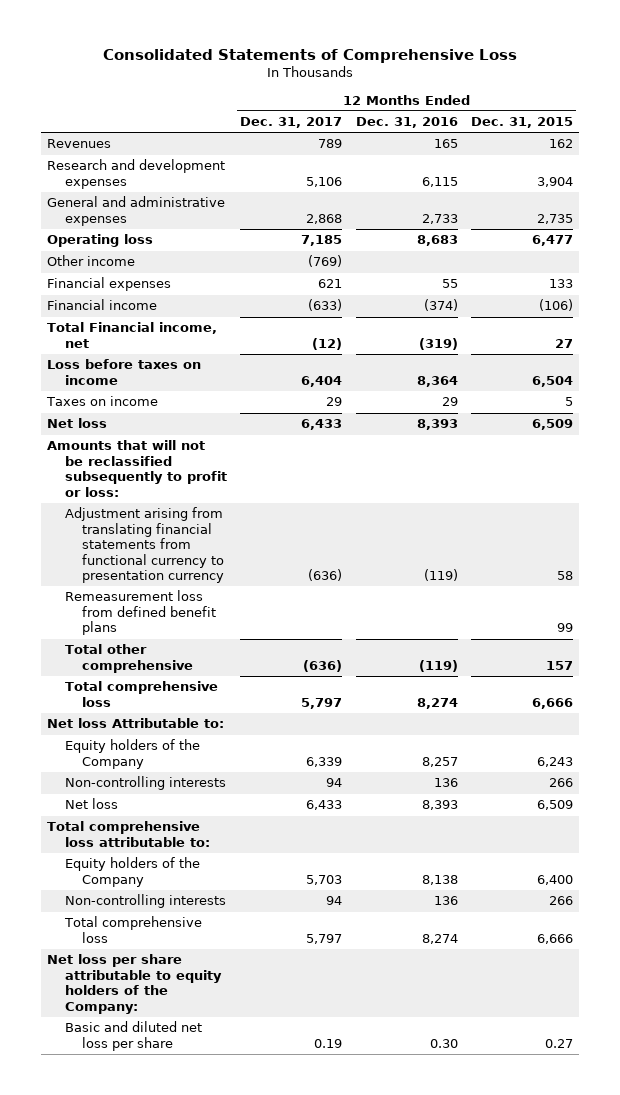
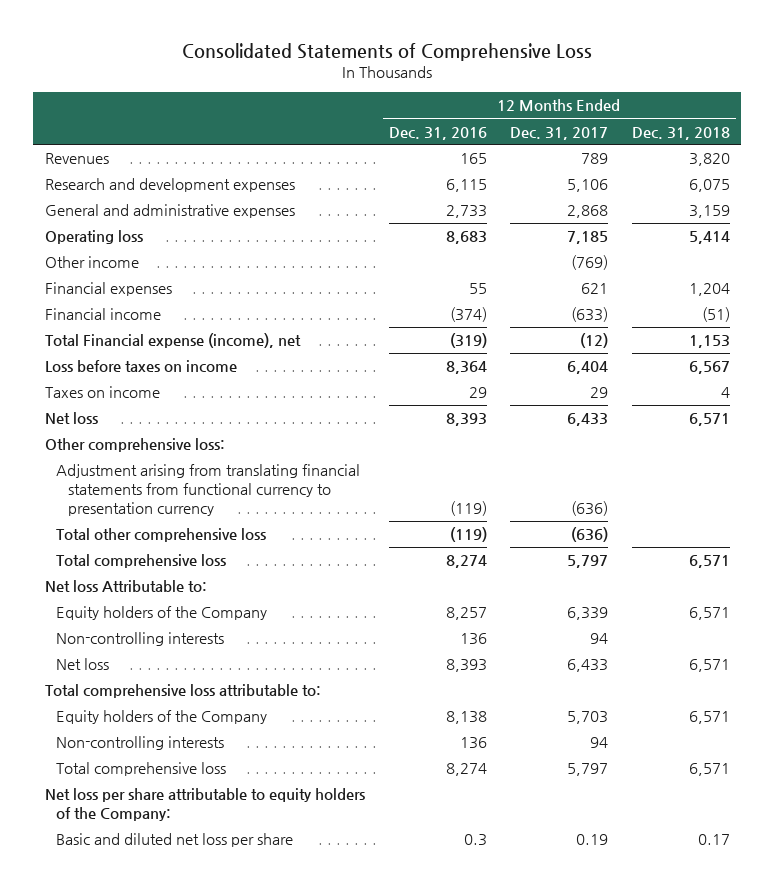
[470,117,573,129] Dec. 31, 2015 -> none
none -> [631,126,730,140] Dec. 31, 2018
[47,322,218,348] Total Financial income, net -> [45,333,302,349] Total Financial expense (income), net
[47,440,227,497] Amounts that will not be reclassified subsequently to profit or loss: -> [45,438,226,453] Other comprehensive loss:
[64,590,217,636] Remeasurement loss from defined benefit plans -> none
[64,644,194,673] Total other comprehensive -> [56,528,267,543] Total other comprehensive loss
[429,1038,458,1048] 0.30 -> [463,834,487,847] 0.3

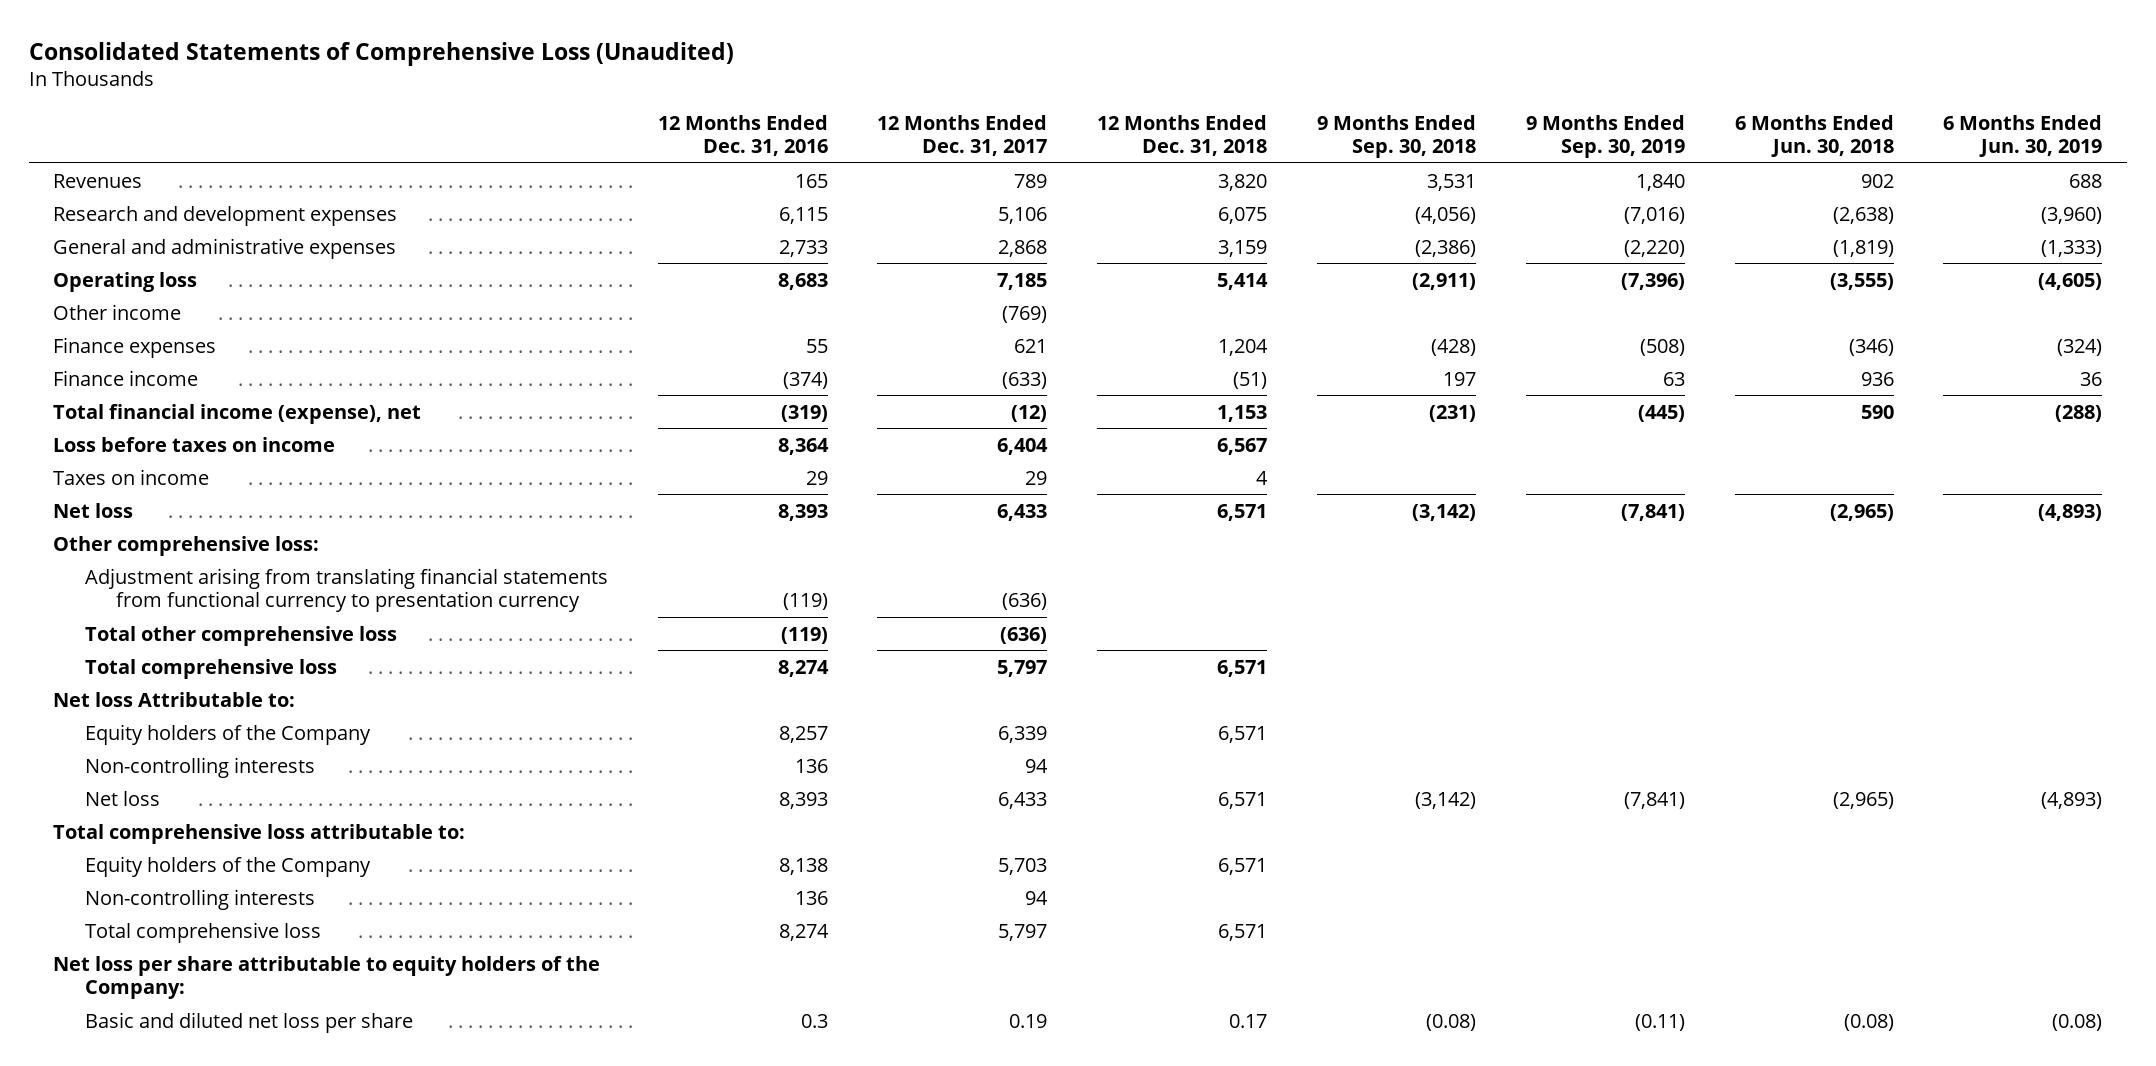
[182,42,593,61] Consolidated Statements of Comprehensive Loss -> [28,41,734,66] Consolidated Statements of Comprehensive Loss (Unaudited)
none -> [1316,115,1476,159] 9 Months Ended Sep. 30, 2018
none -> [1525,115,1685,159] 9 Months Ended Sep. 30, 2019
none -> [1734,115,1894,158] 6 Months Ended Jun. 30, 2018
none -> [1943,115,2103,158] 6 Months Ended Jun. 30, 2019
[45,282,173,297] Financial expenses -> [53,336,217,358] Finance expenses
[45,308,162,321] Financial income -> [53,369,199,386] Finance income
[45,333,302,349] Total Financial expense (income), net -> [53,403,422,424] Total financial income (expense), net

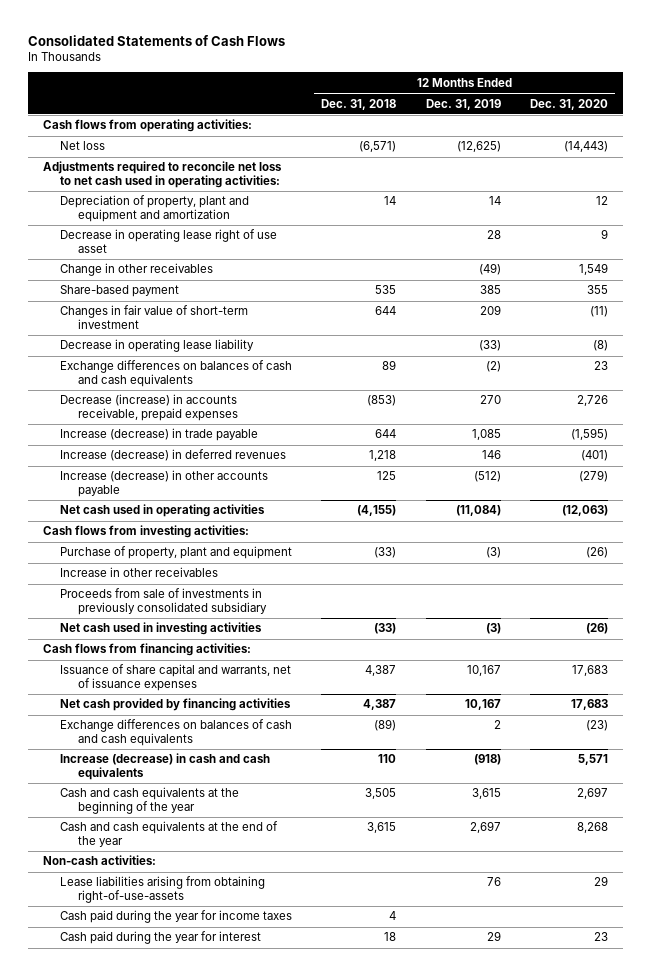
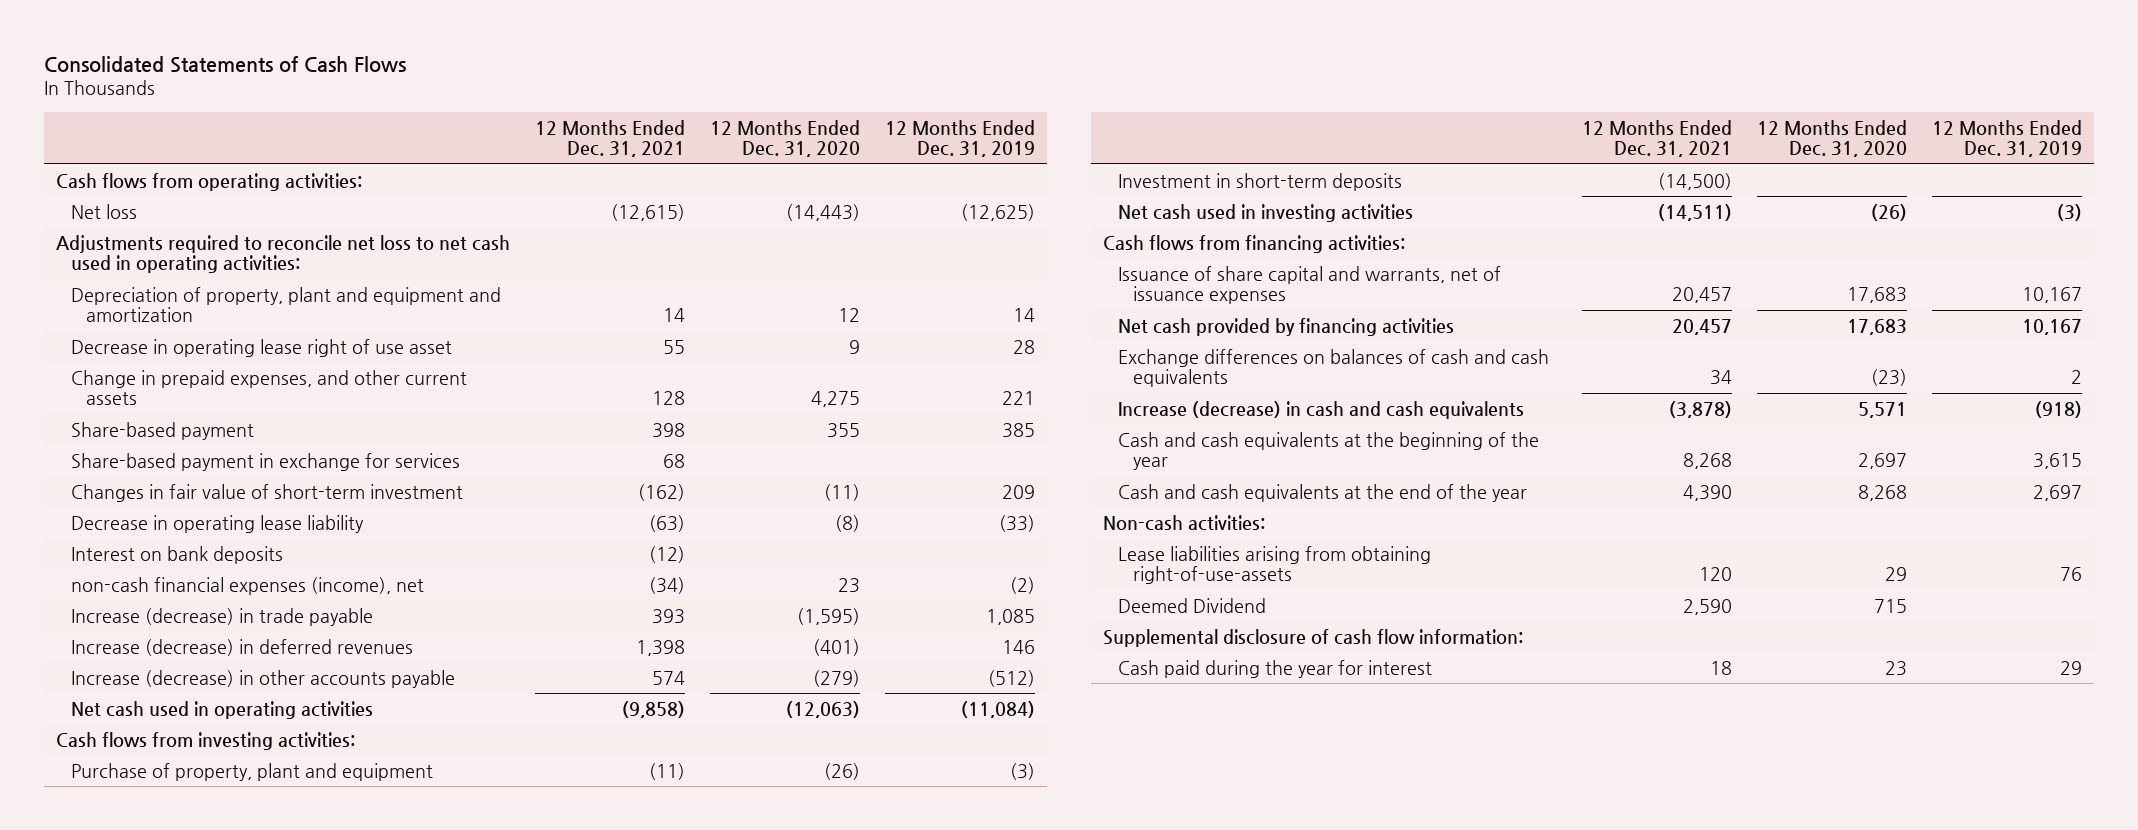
[321,98,397,110] Dec. 31, 2018 -> none
none -> [535,119,686,158] 12 Months Ended Dec. 31, 2021
[60,263,214,277] Change in other receivables -> none
none -> [71,369,468,406] Change in prepaid expenses, and other current assets
none -> [71,452,461,471] Share-based payment in exchange for services
[60,394,238,422] Decrease (increase) in accounts receivable, prepaid expenses -> none
none -> [71,545,284,564] Interest on bank deposits
[60,360,293,388] Exchange differences on balances of cash and cash equivalents -> [71,576,425,595] non-cash financial expenses (income), net
[60,567,219,578] Increase in other receivables -> none
[60,588,267,616] Proceeds from sale of investments in previously consolidated subsidiary -> none
none -> [1118,172,1403,191] Investment in short-term deposits
[60,910,293,924] Cash paid during the year for income taxes -> none
none -> [1118,597,1267,613] Deemed Dividend
none -> [1103,628,1524,647] Supplemental disclosure of cash flow information:

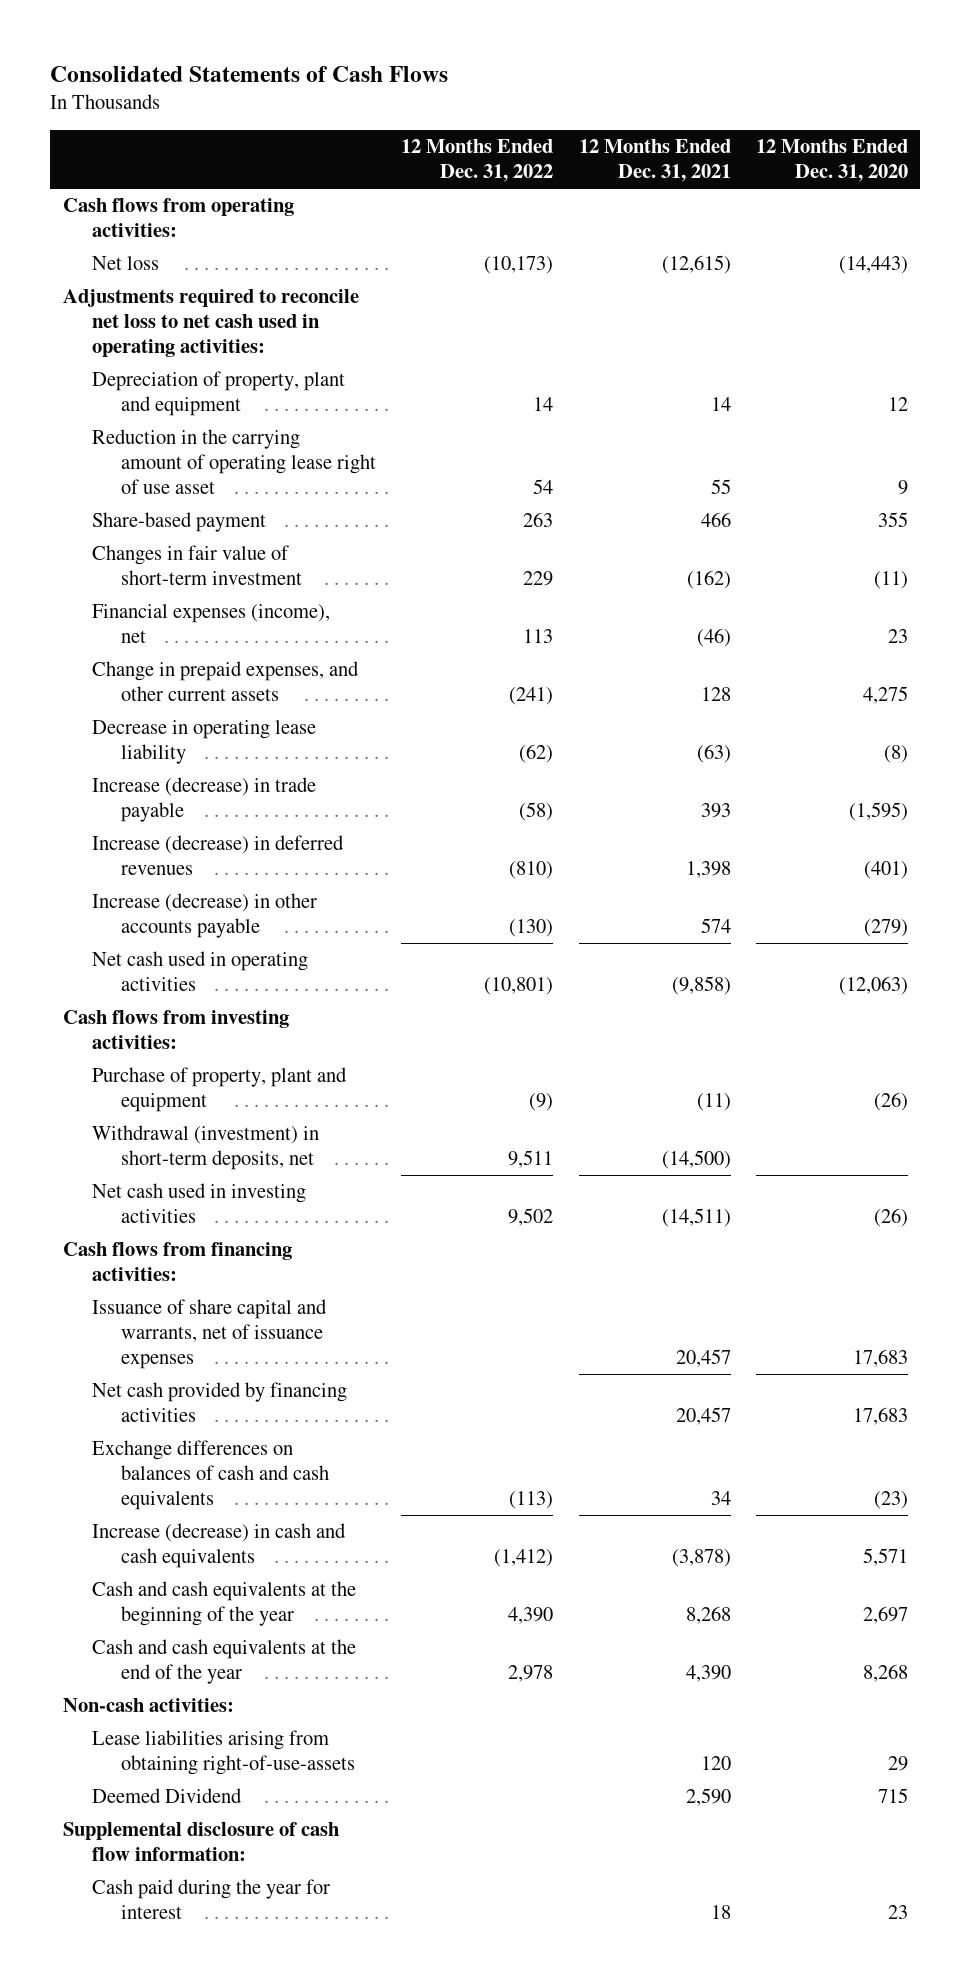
[884,119,1035,158] 12 Months Ended Dec. 31, 2019 -> none
none -> [401,139,554,183] 12 Months Ended Dec. 31, 2022
[71,452,461,471] Share-based payment in exchange for services -> none
[71,286,502,323] Depreciation of property, plant and equipment and amortization -> [91,371,345,417] Depreciation of property, plant and equipment
[71,338,453,357] Decrease in operating lease right of use asset -> [91,429,377,495] Reduction in the carrying amount of operating lease right of use asset
[652,422,686,438] 398 -> [700,512,731,528] 466
none -> [91,604,330,644] Financial expenses (income), net
[71,369,468,406] Change in prepaid expenses, and other current assets -> [91,661,359,702] Change in prepaid expenses, and other current assets
[71,545,284,564] Interest on bank deposits -> none
[71,576,425,595] non-cash financial expenses (income), net -> none
[1118,172,1403,191] Investment in short-term deposits -> [91,1125,319,1171] Withdrawal (investment) in short-term deposits, net

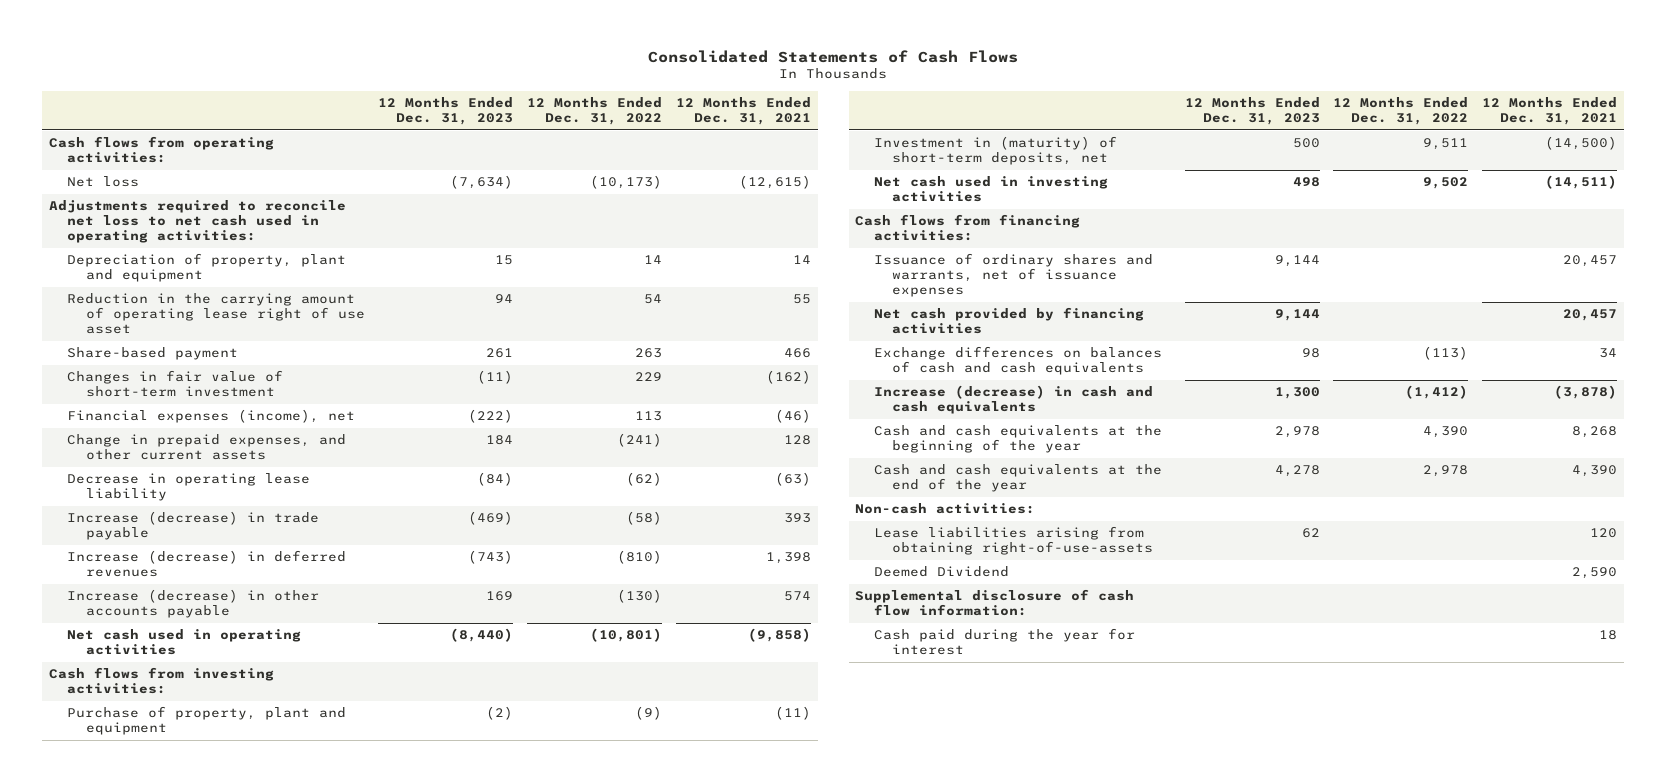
[755,139,908,183] 12 Months Ended Dec. 31, 2020 -> none
none -> [378,97,514,126] 12 Months Ended Dec. 31, 2023
[91,1125,319,1171] Withdrawal (investment) in short-term deposits, net -> [873,136,1117,166] Investment in (maturity) of short-term deposits, net
[91,1299,327,1370] Issuance of share capital and warrants, net of issuance expenses -> [873,253,1153,298] Issuance of ordinary shares and warrants, net of issuance expenses

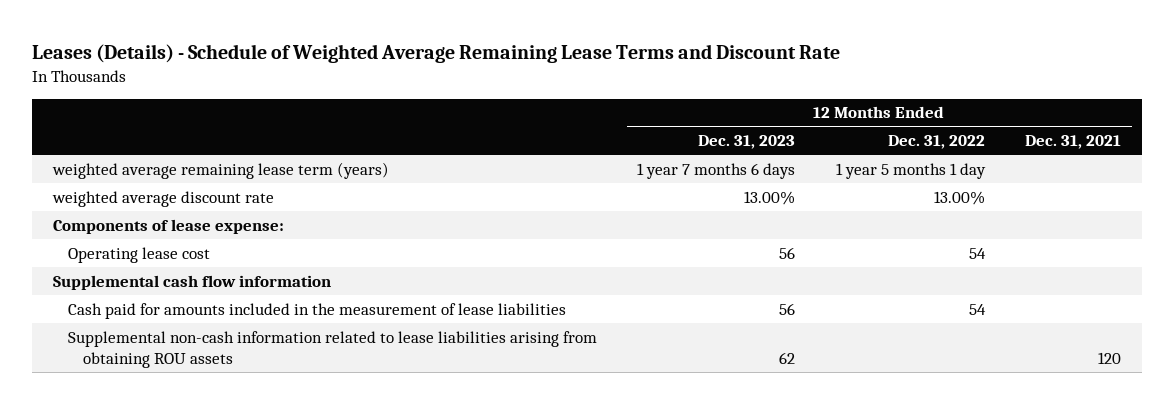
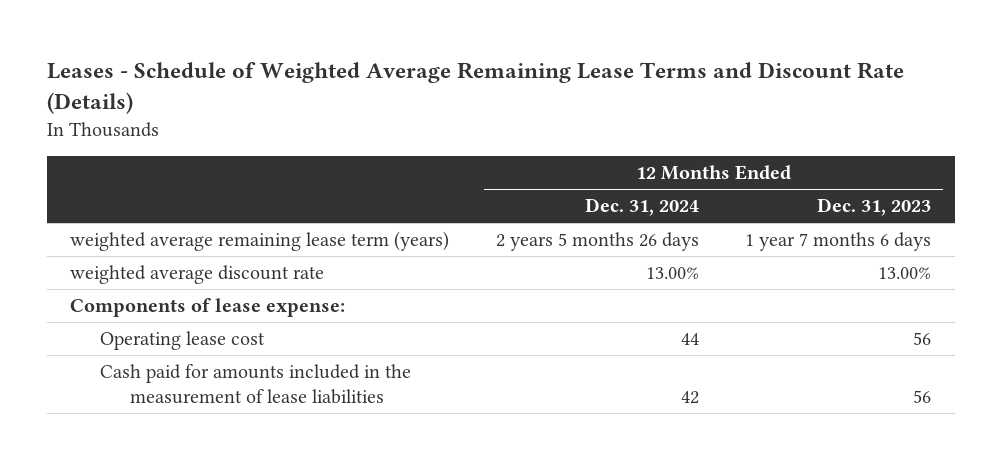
[32,43,841,63] Leases (Details) - Schedule of Weighted Average Remaining Lease Terms and Discount Rate -> [47,62,905,115] Leases - Schedule of Weighted Average Remaining Lease Terms and Discount Rate (Details)
[887,135,985,150] Dec. 31, 2022 -> none
[1025,135,1122,150] Dec. 31, 2021 -> none
none -> [584,198,699,217] Dec. 31, 2024
[52,274,331,290] Supplemental cash flow information -> none
[67,330,597,368] Supplemental non-cash information related to lease liabilities arising from obtaining ROU assets -> none

